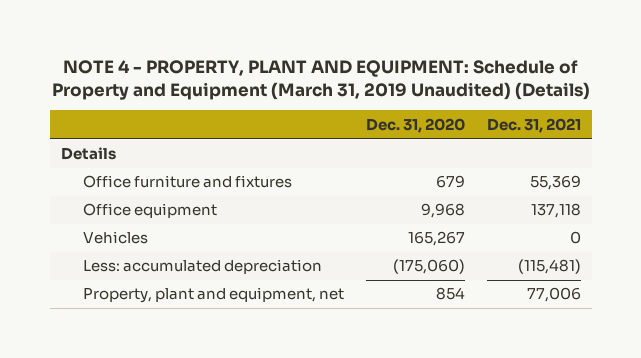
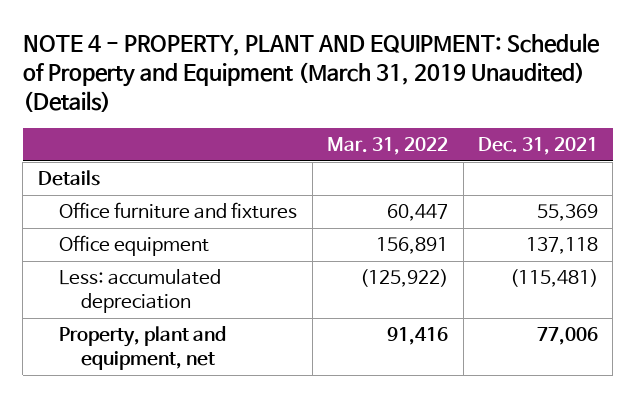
[365,117,465,133] Dec. 31, 2020 -> none
none -> [327,136,449,155] Mar. 31, 2022
[82,231,148,245] Vehicles -> none

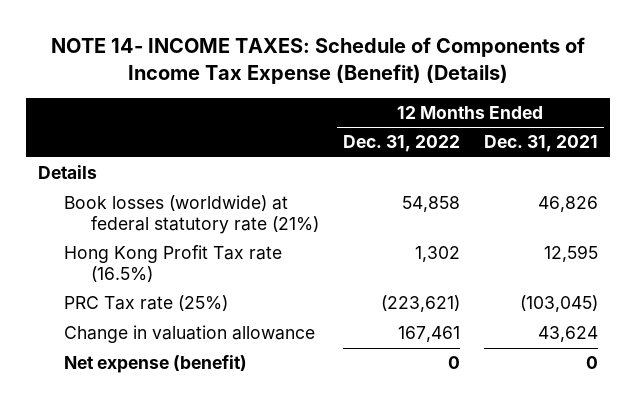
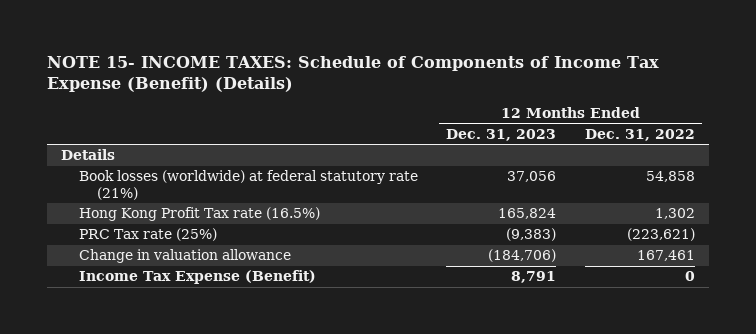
[50,36,585,85] NOTE 14- INCOME TAXES: Schedule of Components of Income Tax Expense (Benefit) (Details) -> [46,55,659,92] NOTE 15- INCOME TAXES: Schedule of Components of Income Tax Expense (Benefit) (Details)
[483,135,598,153] Dec. 31, 2021 -> none
none -> [446,128,557,141] Dec. 31, 2023
[64,355,248,374] Net expense (benefit) -> [78,270,316,285] Income Tax Expense (Benefit)

